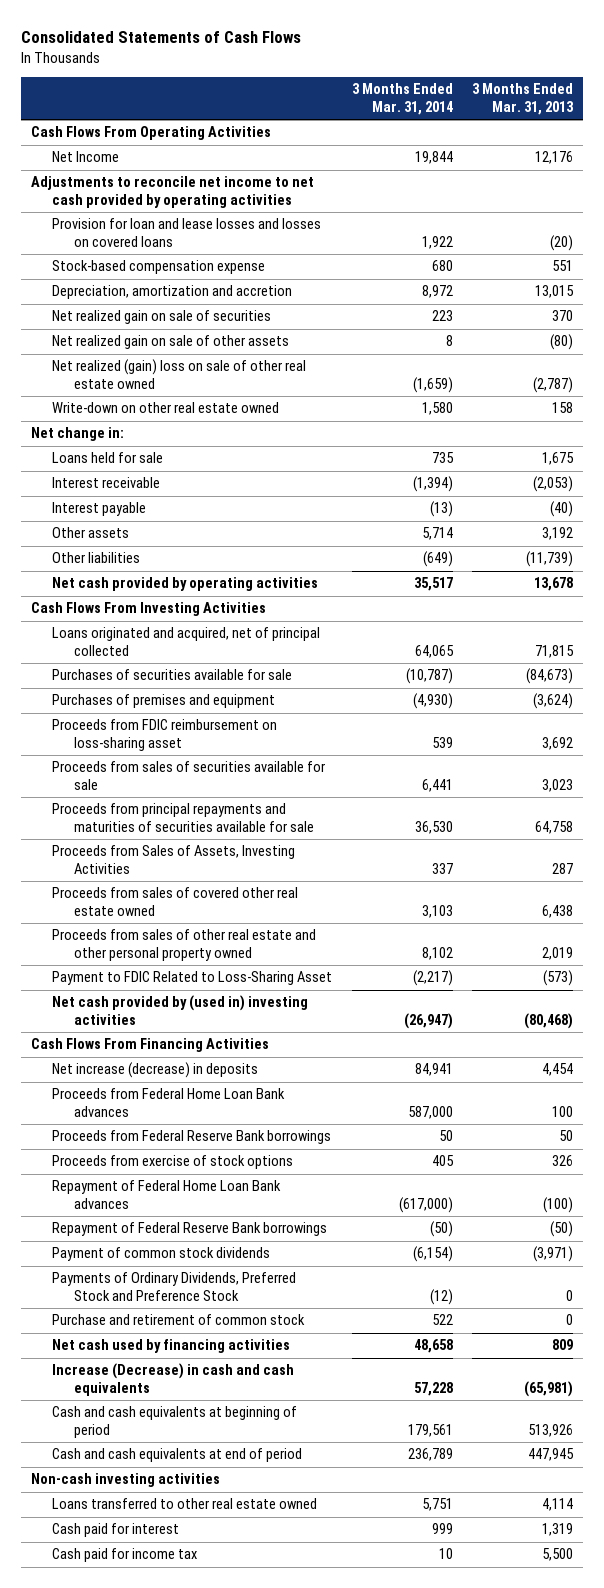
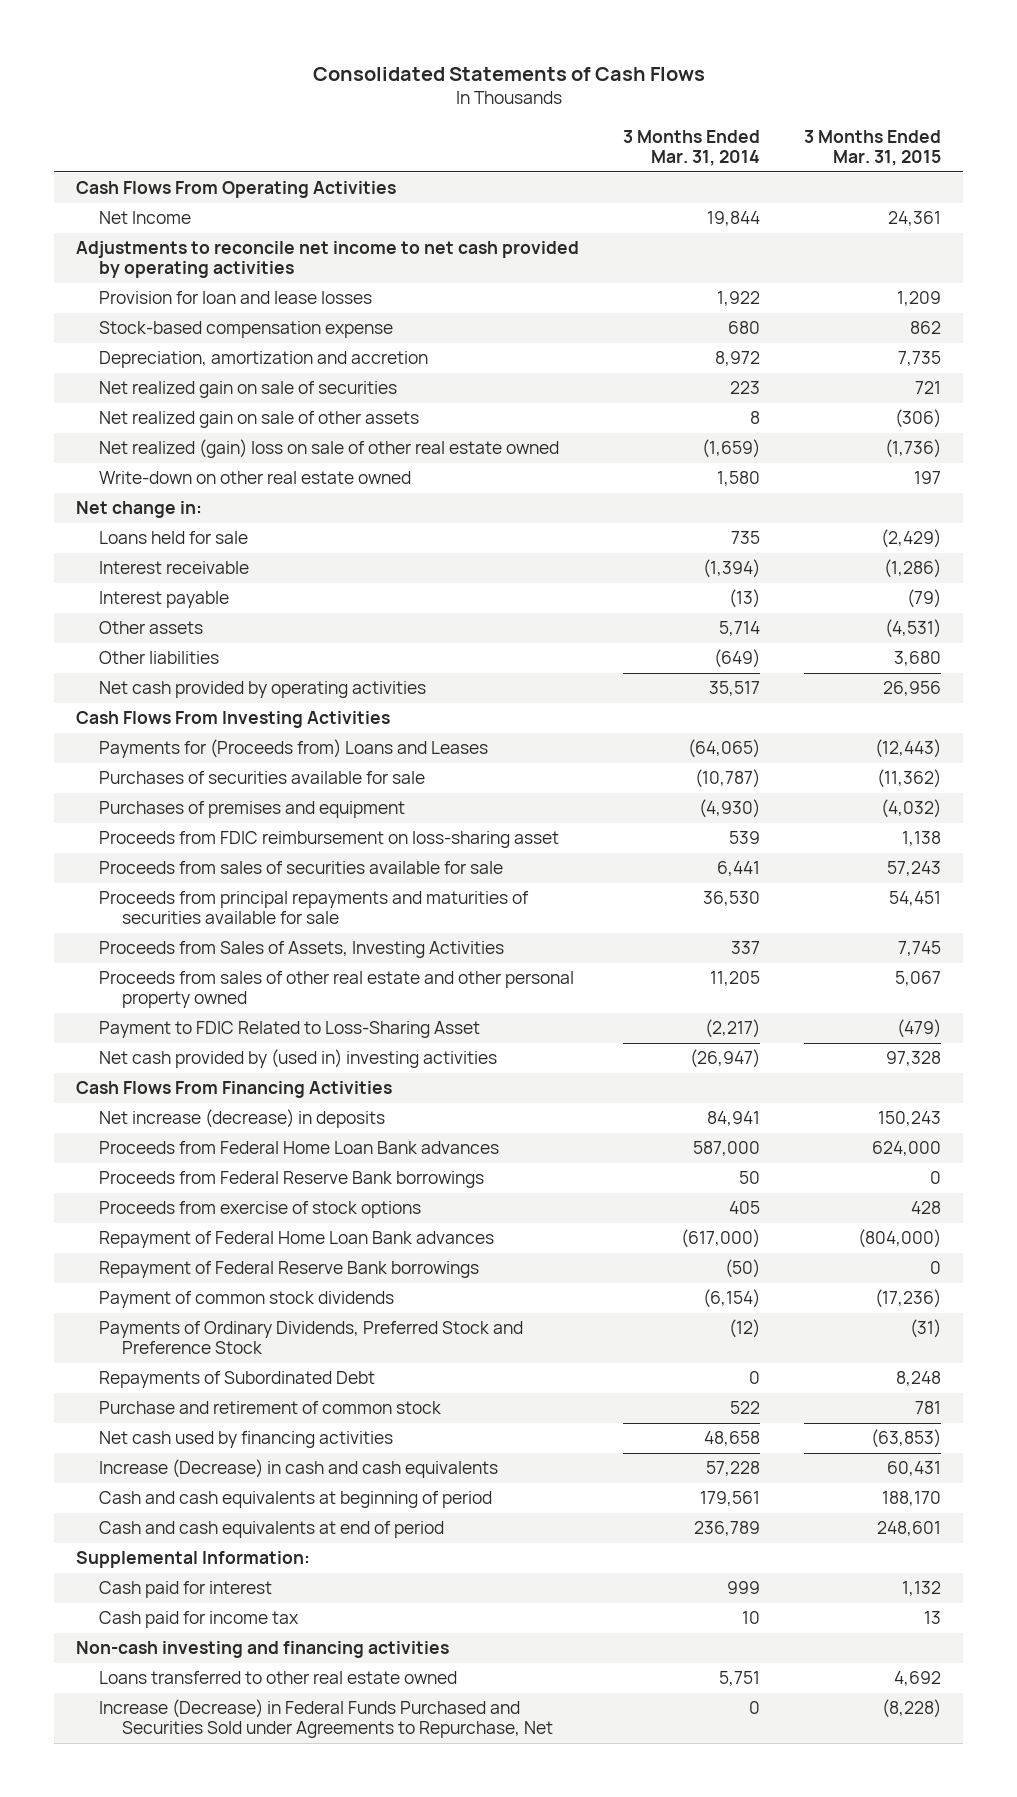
[472,83,575,116] 3 Months Ended Mar. 31, 2013 -> none
none -> [804,129,942,167] 3 Months Ended Mar. 31, 2015
[52,218,322,248] Provision for loan and lease losses and losses on covered loans -> [99,291,373,305] Provision for loan and lease losses
[52,627,321,657] Loans originated and acquired, net of principal collected -> none
none -> [99,739,489,759] Payments for (Proceeds from) Loans and Leases
[52,887,299,917] Proceeds from sales of covered other real estate owned -> none
[421,947,453,961] 8,102 -> [710,971,761,987] 11,205
none -> [99,1371,376,1389] Repayments of Subordinated Debt
[30,1473,220,1488] Non-cash investing activities -> none
none -> [76,1551,311,1569] Supplemental Information:
none -> [76,1641,450,1659] Non-cash investing and financing activities
[52,1498,318,1510] Loans transferred to other real estate owned -> [99,1671,458,1685] Loans transferred to other real estate owned
none -> [99,1699,554,1739] Increase (Decrease) in Federal Funds Purchased and Securities Sold under Agreements to Repurchase, Net

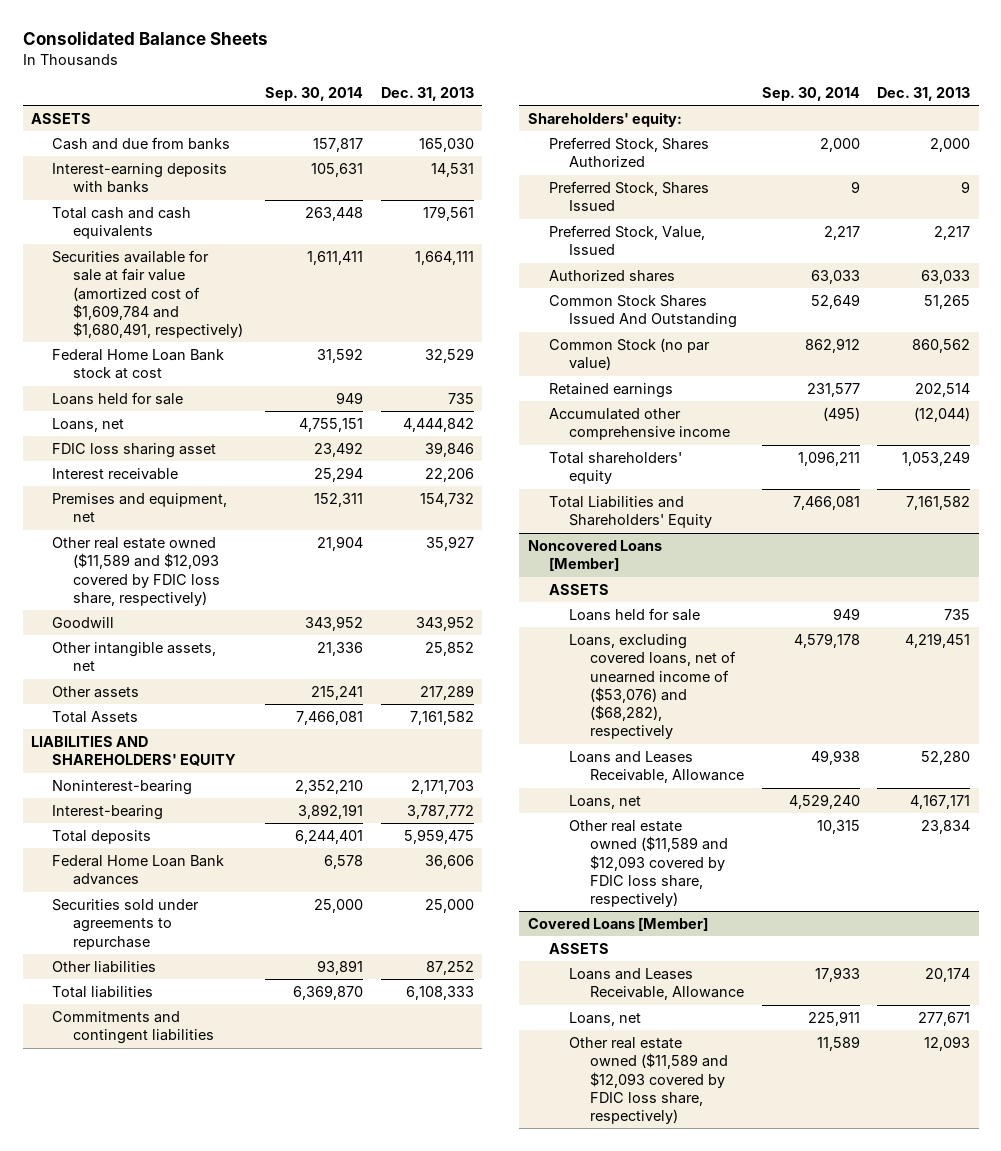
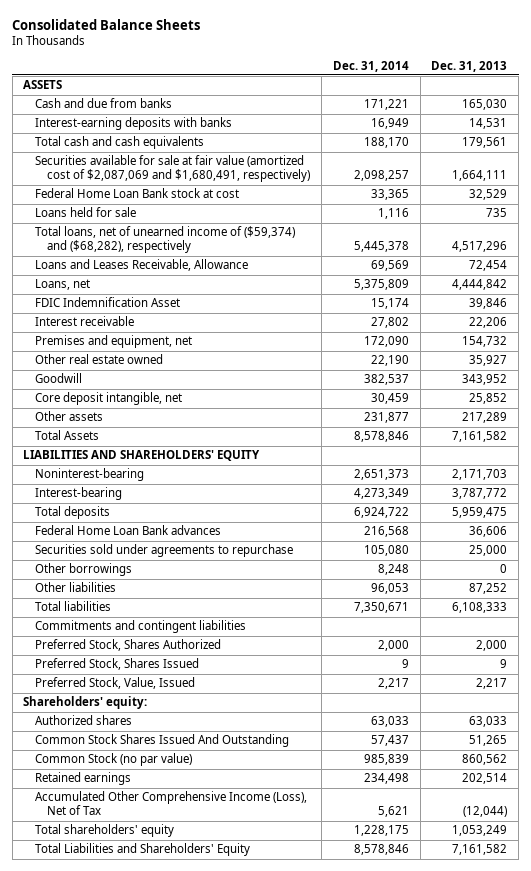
[265,86,364,101] Sep. 30, 2014 -> none
none -> [332,60,409,72] Dec. 31, 2014
[52,250,244,339] Securities available for sale at fair value (amortized cost of $1,609,784 and $1,680,491, respectively) -> [35,155,310,183] Securities available for sale at fair value (amortized cost of $2,087,069 and $1,680,491, respectively)
none -> [35,226,296,254] Total loans, net of unearned income of ($59,374) and ($68,282), respectively
none -> [35,259,249,272] Loans and Leases Receivable, Allowance
[52,443,217,459] FDIC loss sharing asset -> [35,297,181,308] FDIC Indemnification Asset
[52,537,221,606] Other real estate owned ($11,589 and $12,093 covered by FDIC loss share, respectively) -> [35,354,164,365] Other real estate owned
[52,642,217,672] Other intangible assets, net -> [35,392,183,406] Core deposit intangible, net
none -> [35,563,133,577] Other borrowings
[527,112,682,128] Shareholders' equity: -> [23,696,148,710] Shareholders' equity:
[548,408,731,441] Accumulated other comprehensive income -> [35,791,308,816] Accumulated Other Comprehensive Income (Loss), Net of Tax
[527,540,662,572] Noncovered Loans [Member] -> none
[548,584,609,596] ASSETS -> none
[569,608,701,622] Loans held for sale -> none
[569,634,737,740] Loans, excluding covered loans, net of unearned income of ($53,076) and ($68,282), respectively -> none
[569,751,745,784] Loans and Leases Receivable, Allowance -> none
[569,795,642,810] Loans, net -> none
[569,820,729,908] Other real estate owned ($11,589 and $12,093 covered by FDIC loss share, respectively) -> none
[527,918,708,932] Covered Loans [Member] -> none
[548,943,609,955] ASSETS -> none
[569,968,745,1001] Loans and Leases Receivable, Allowance -> none
[569,1012,642,1027] Loans, net -> none
[569,1037,729,1125] Other real estate owned ($11,589 and $12,093 covered by FDIC loss share, respectively) -> none

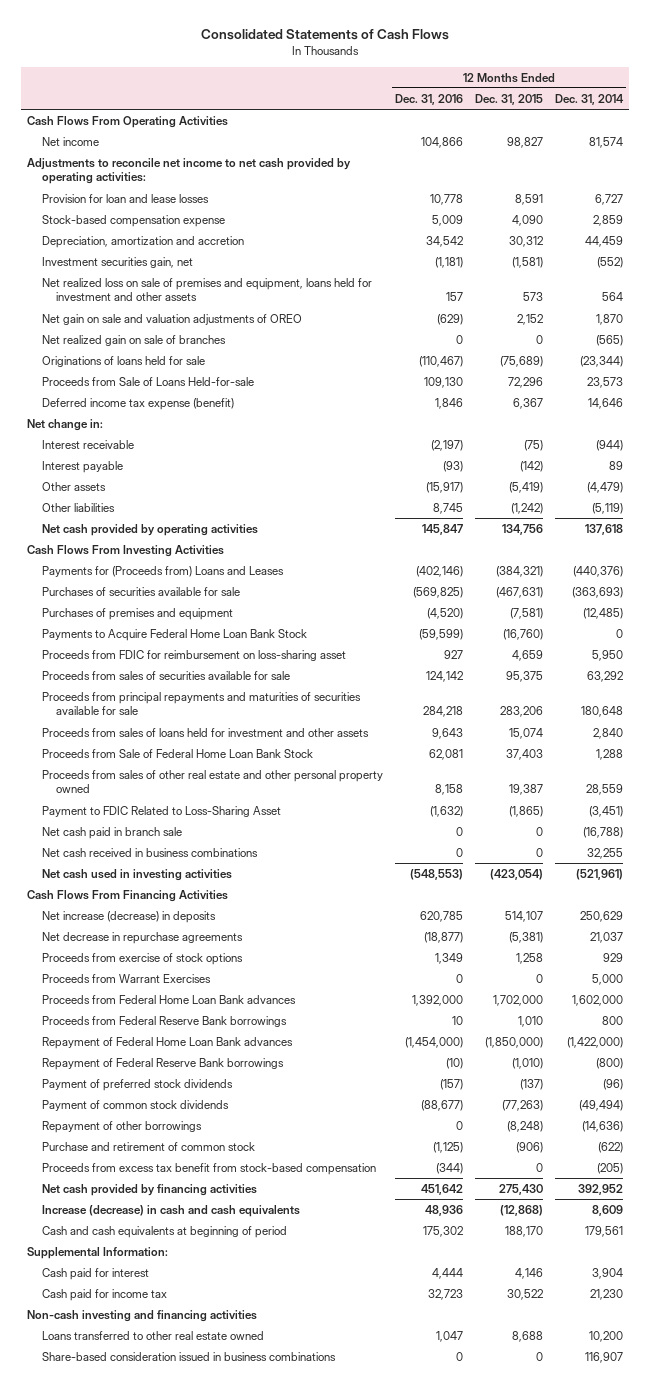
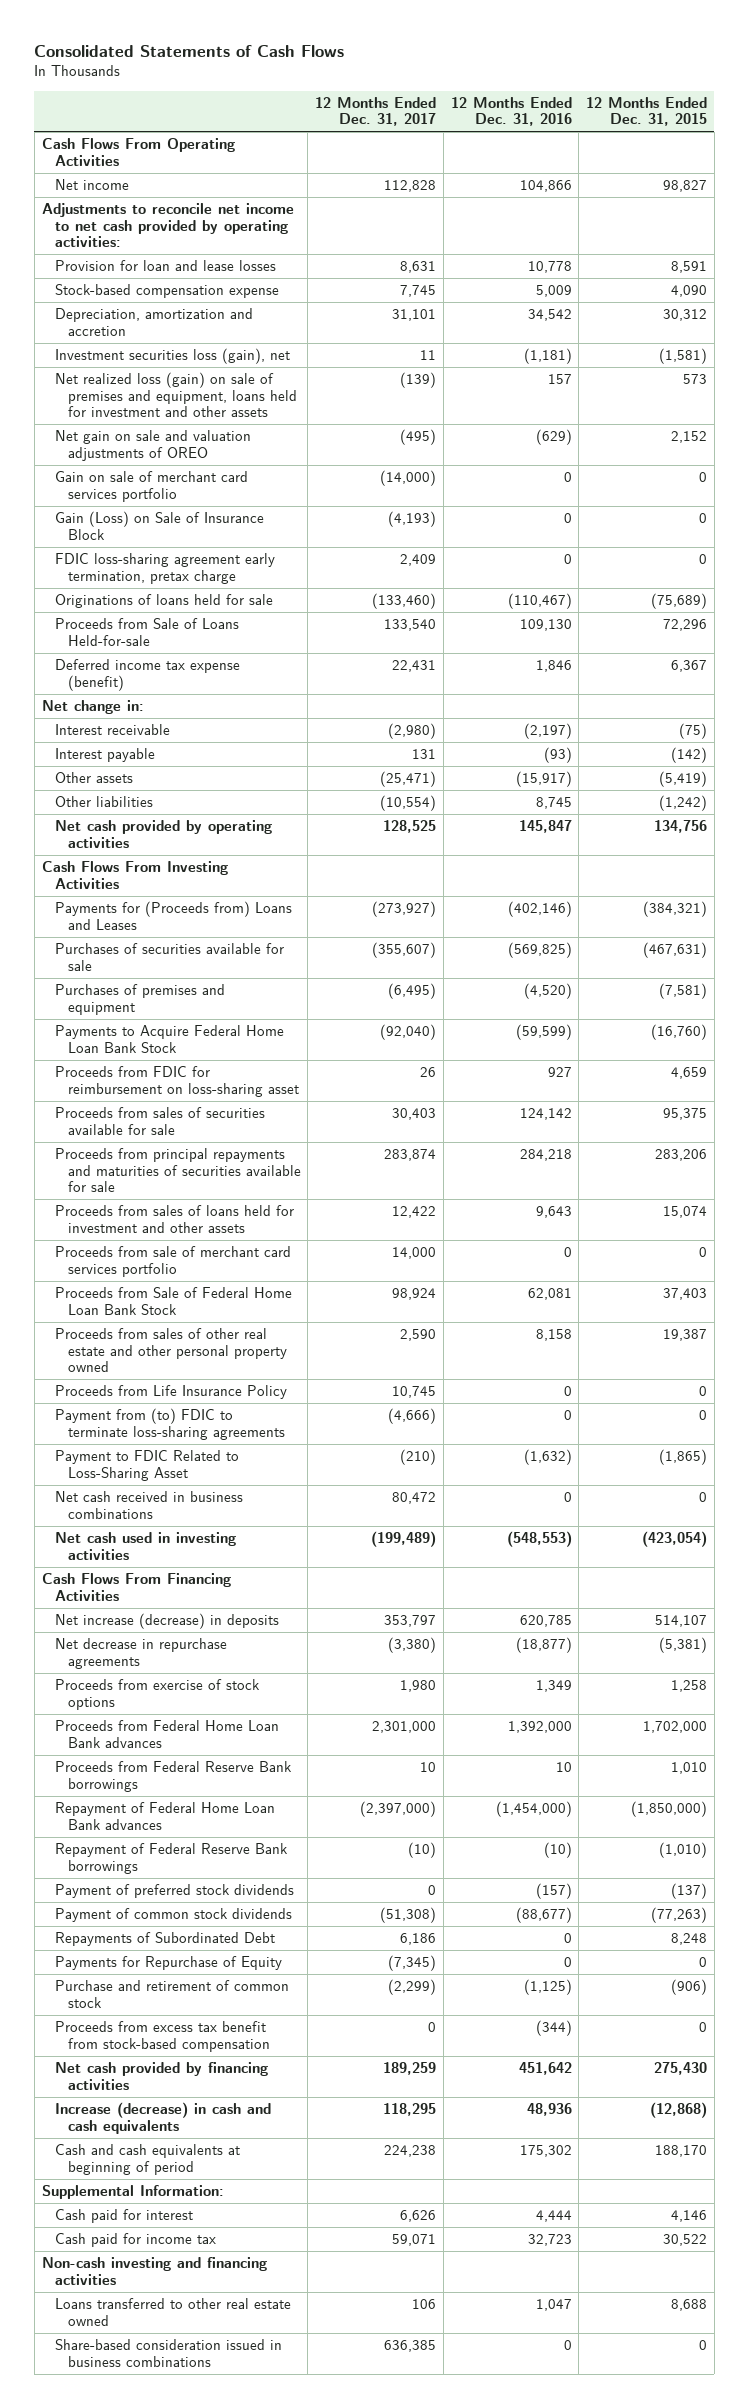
[555,93,625,105] Dec. 31, 2014 -> none
none -> [315,96,437,127] 12 Months Ended Dec. 31, 2017
[41,256,193,268] Investment securities gain, net -> [54,347,290,364] Investment securities loss (gain), net
[41,277,372,302] Net realized loss on sale of premises and equipment, loans held for investment and other assets -> [54,371,297,418] Net realized loss (gain) on sale of premises and equipment, loans held for investment and other assets
[41,334,226,346] Net realized gain on sale of branches -> none
none -> [54,470,248,502] Gain on sale of merchant card services portfolio
none -> [54,510,264,540] Gain (Loss) on Sale of Insurance Block
none -> [54,552,275,584] FDIC loss-sharing agreement early termination, pretax charge
none -> [54,1245,291,1277] Proceeds from sale of merchant card services portfolio
none -> [54,1384,287,1399] Proceeds from Life Insurance Policy
none -> [54,1407,285,1440] Payment from (to) FDIC to terminate loss-sharing agreements
[41,826,182,839] Net cash paid in branch sale -> none
[41,973,211,983] Proceeds from Warrant Exercises -> none
[41,1120,202,1133] Repayment of other borrowings -> none
none -> [54,1931,275,1946] Repayments of Subordinated Debt
none -> [54,1955,282,1970] Payments for Repurchase of Equity

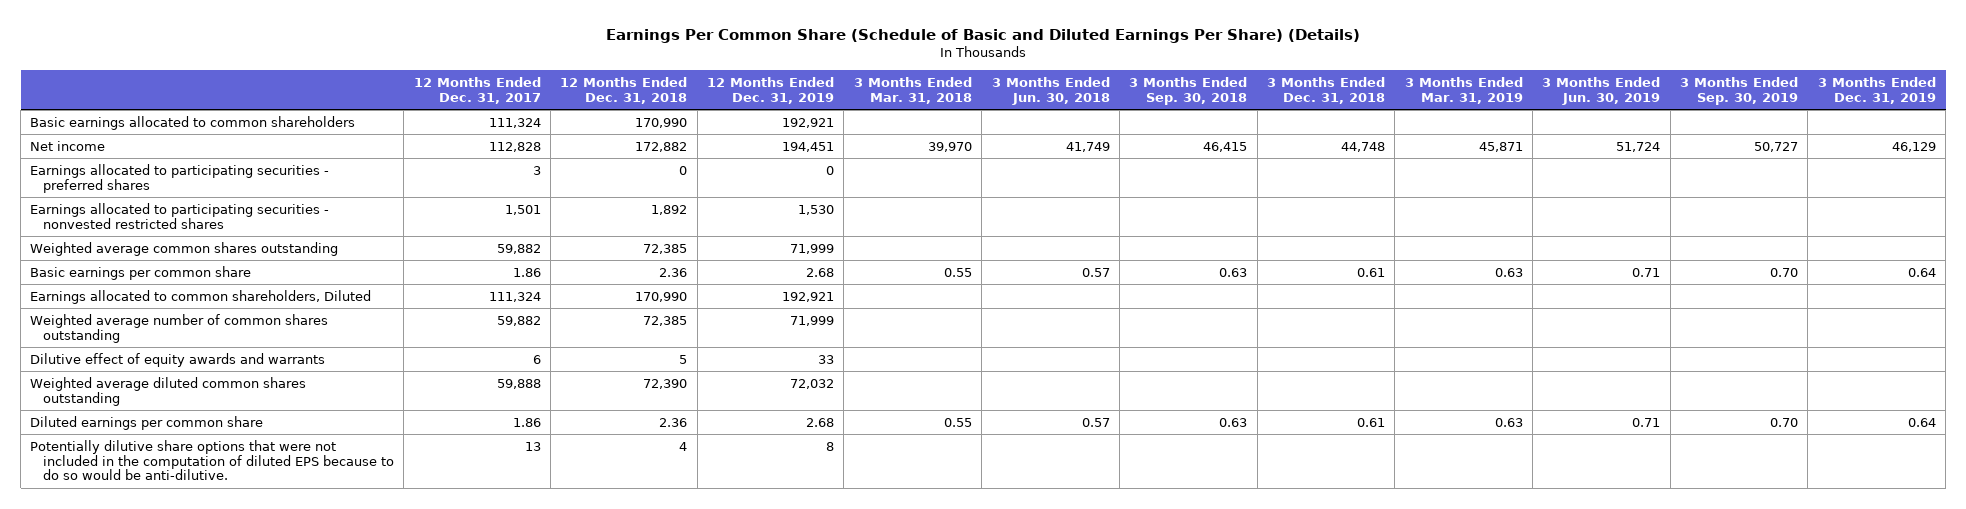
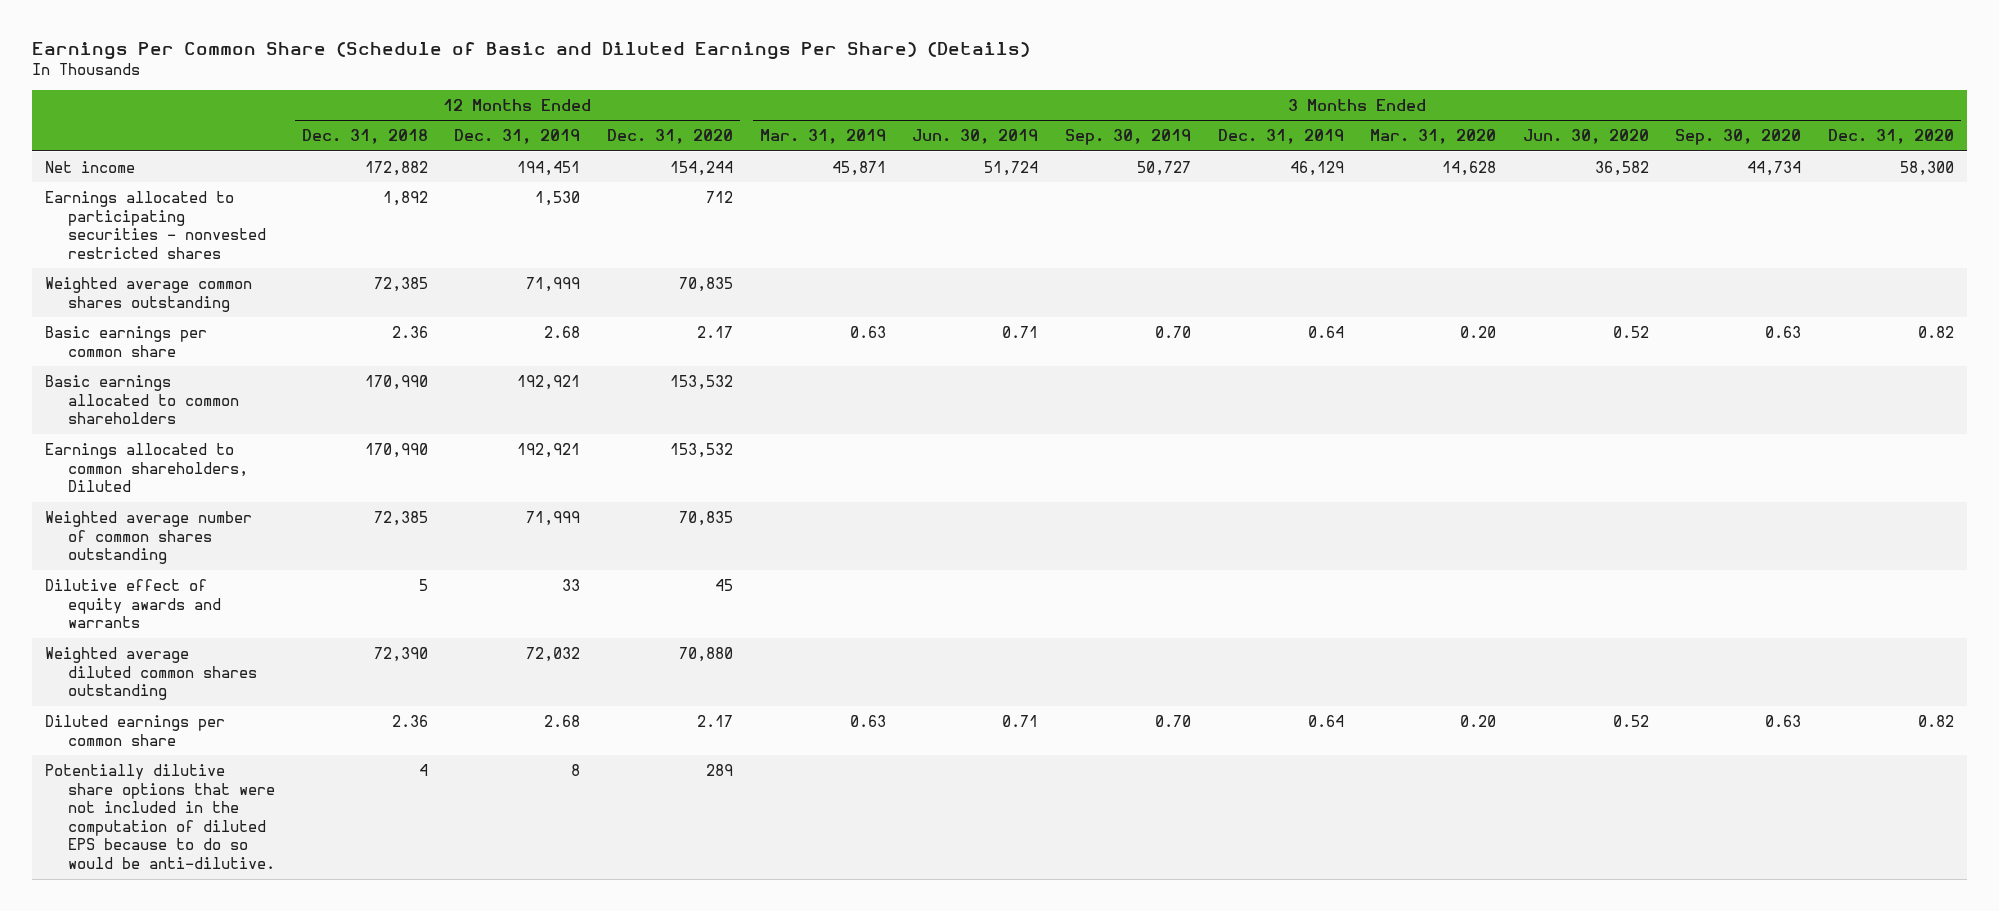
[413,77,541,104] 12 Months Ended Dec. 31, 2017 -> none
[853,77,972,104] 3 Months Ended Mar. 31, 2018 -> none
[991,77,1110,105] 3 Months Ended Jun. 30, 2018 -> none
[1129,77,1248,105] 3 Months Ended Sep. 30, 2018 -> none
[1266,77,1385,104] 3 Months Ended Dec. 31, 2018 -> none
none -> [607,129,734,145] Dec. 31, 2020
none -> [1370,129,1497,145] Mar. 31, 2020
none -> [1522,129,1649,145] Jun. 30, 2020
none -> [1675,129,1802,146] Sep. 30, 2020
none -> [1828,129,1955,145] Dec. 31, 2020
[30,163,330,193] Earnings allocated to participating securities - preferred shares -> none
[30,115,356,130] Basic earnings allocated to common shareholders -> [45,374,240,425] Basic earnings allocated to common shareholders

